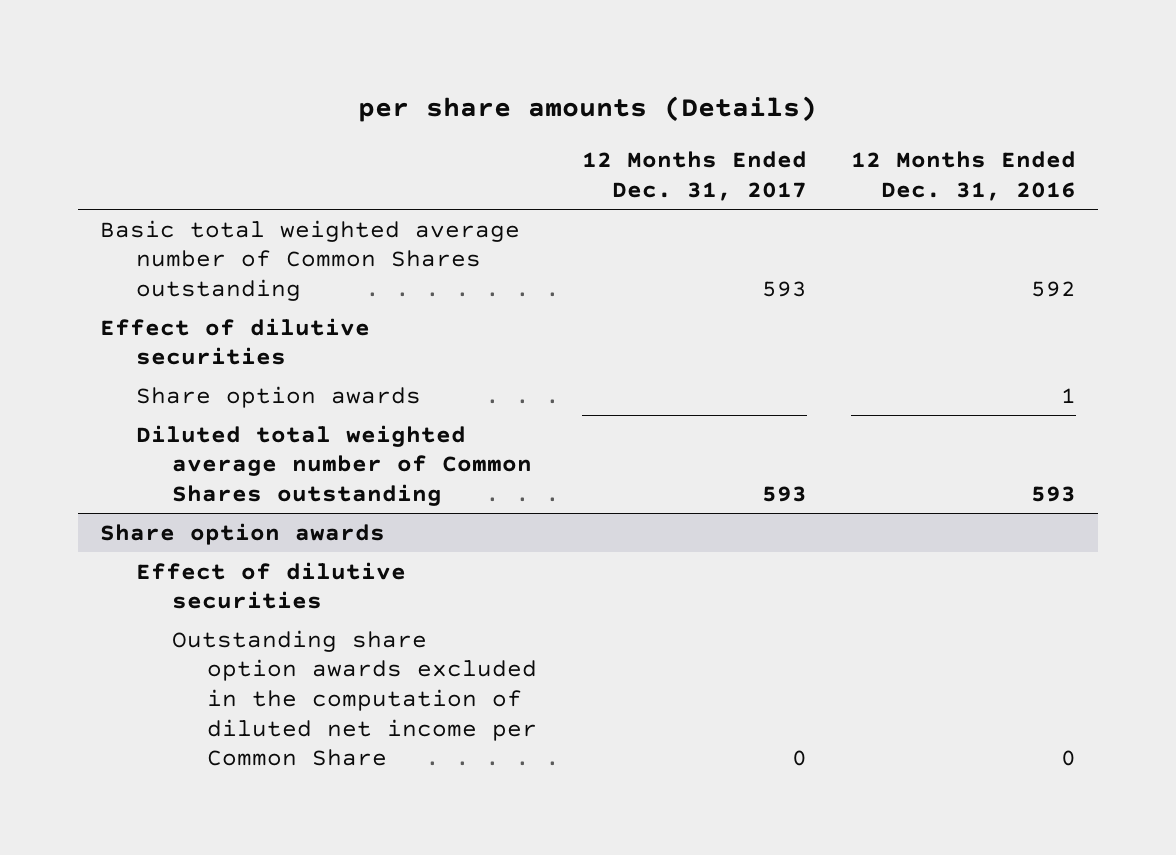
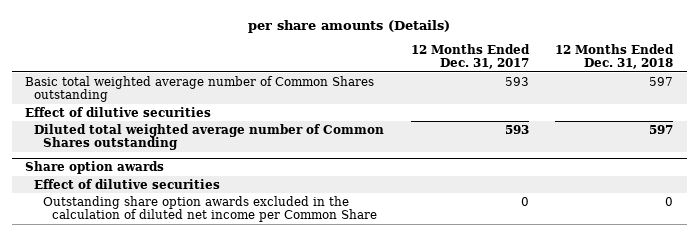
[851,151,1077,202] 12 Months Ended Dec. 31, 2016 -> none
none -> [555,43,675,70] 12 Months Ended Dec. 31, 2018
[135,385,421,408] Share option awards -> none
[171,629,538,767] Outstanding share option awards excluded in the computation of diluted net income per Common Share -> [42,195,377,223] Outstanding share option awards excluded in the calculation of diluted net income per Common Share

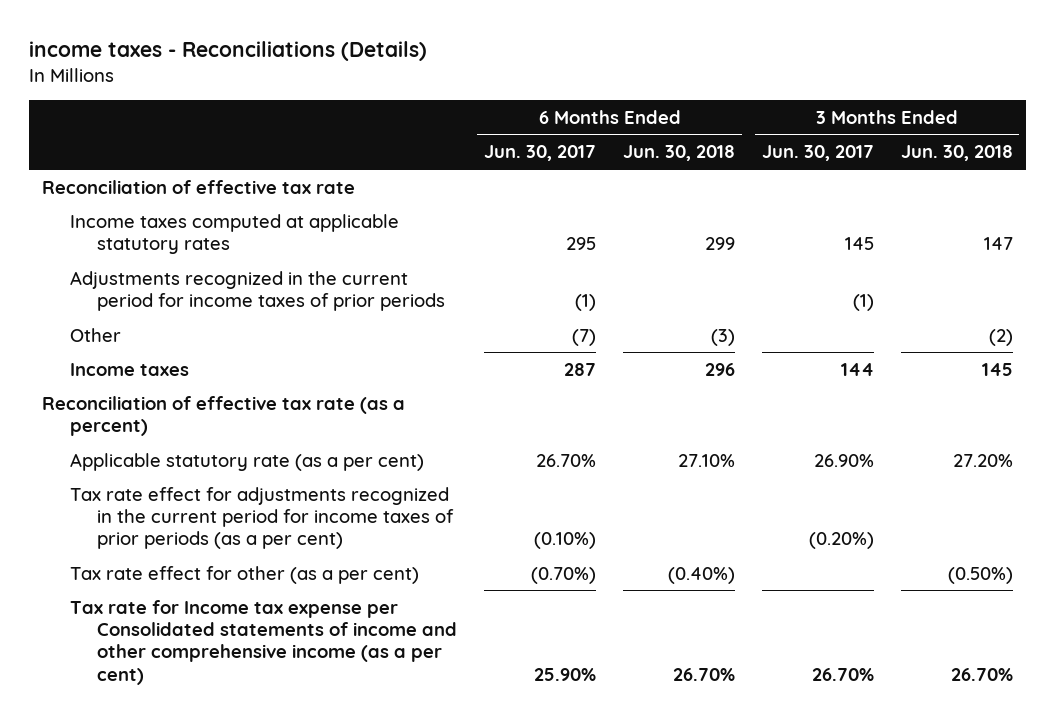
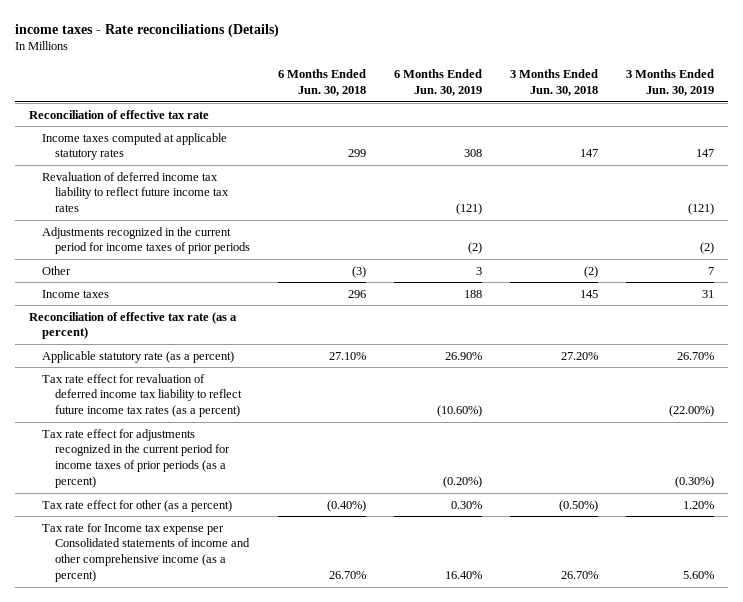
[28,41,427,62] income taxes - Reconciliations (Details) -> [14,23,279,37] income taxes - Rate reconciliations (Details)
[484,145,597,162] Jun. 30, 2017 -> none
[761,145,874,162] Jun. 30, 2017 -> none
none -> [393,69,482,97] 6 Months Ended Jun. 30, 2019
none -> [626,69,715,97] 3 Months Ended Jun. 30, 2019
none -> [41,171,229,213] Revaluation of deferred income tax liability to reflect future income tax rates
[69,452,424,471] Applicable statutory rate (as a per cent) -> [41,350,234,363] Applicable statutory rate (as a percent)
none -> [41,373,242,418] Tax rate effect for revaluation of deferred income tax liability to reflect future income tax rates (as a percent)
[69,486,455,550] Tax rate effect for adjustments recognized in the current period for income taxes of prior periods (as a per cent) -> [41,428,230,489] Tax rate effect for adjustments recognized in the current period for income taxes of prior periods (as a percent)
[69,565,419,584] Tax rate effect for other (as a per cent) -> [41,499,232,512] Tax rate effect for other (as a percent)
[69,599,458,685] Tax rate for Income tax expense per Consolidated statements of income and other comprehensive income (as a per cent) -> [41,522,250,583] Tax rate for Income tax expense per Consolidated statements of income and other comprehensive income (as a percent)

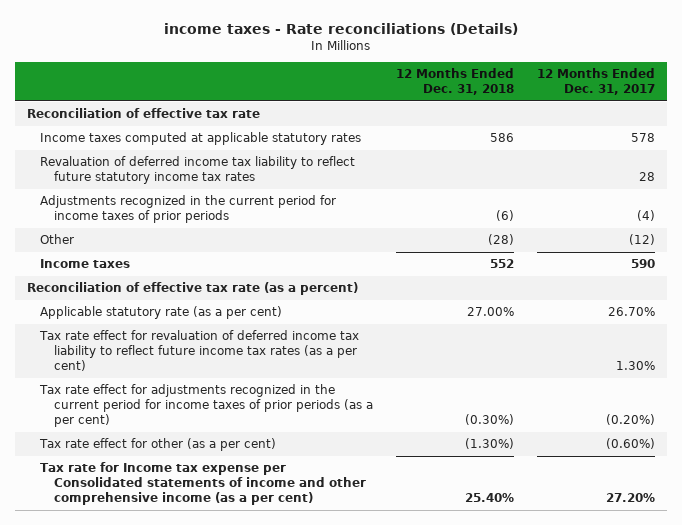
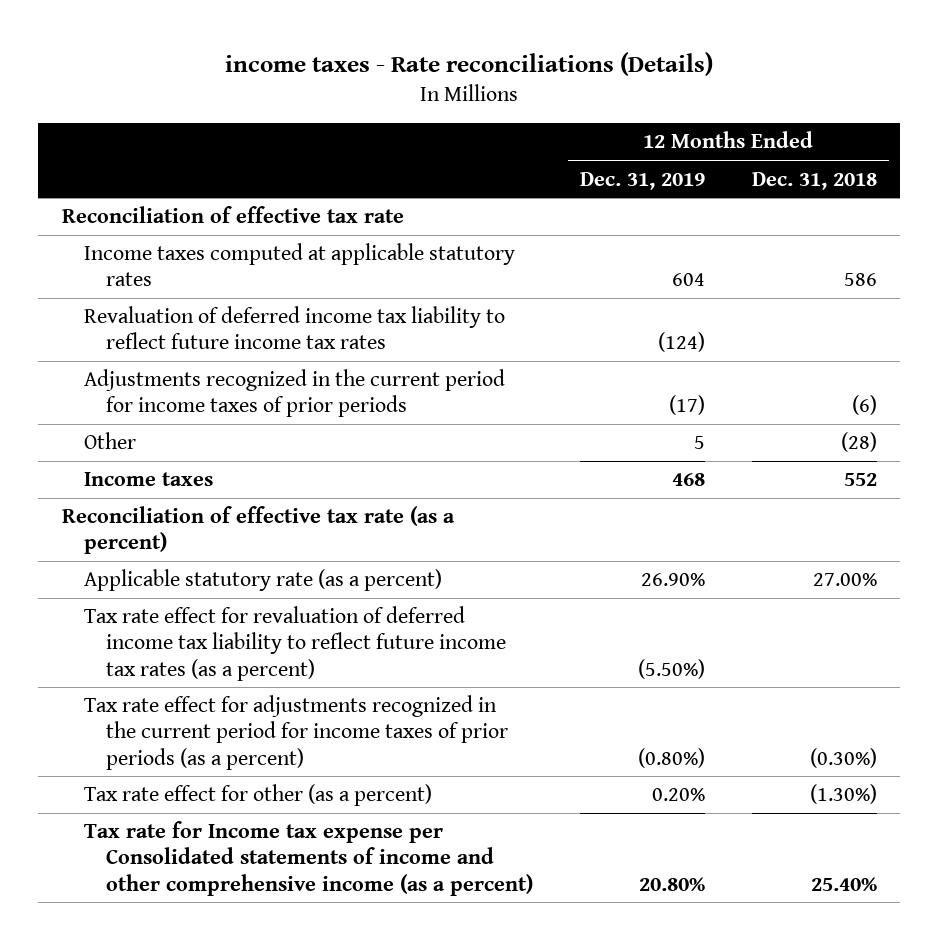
[537,68,656,96] 12 Months Ended Dec. 31, 2017 -> none
none -> [579,171,705,190] Dec. 31, 2019
[40,156,356,185] Revaluation of deferred income tax liability to reflect future statutory income tax rates -> [83,306,505,350] Revaluation of deferred income tax liability to reflect future income tax rates
[40,306,283,320] Applicable statutory rate (as a per cent) -> [83,569,442,592] Applicable statutory rate (as a percent)
[39,330,360,372] Tax rate effect for revaluation of deferred income tax liability to reflect future income tax rates (as a per cent) -> [83,606,506,681] Tax rate effect for revaluation of deferred income tax liability to reflect future income tax rates (as a percent)
[39,384,374,428] Tax rate effect for adjustments recognized in the current period for income taxes of prior periods (as a per cent) -> [83,695,508,770] Tax rate effect for adjustments recognized in the current period for income taxes of prior periods (as a percent)
[39,438,277,452] Tax rate effect for other (as a per cent) -> [83,784,432,807] Tax rate effect for other (as a percent)
[40,462,367,506] Tax rate for Income tax expense per Consolidated statements of income and other comprehensive income (as a per cent) -> [83,821,533,896] Tax rate for Income tax expense per Consolidated statements of income and other comprehensive income (as a percent)

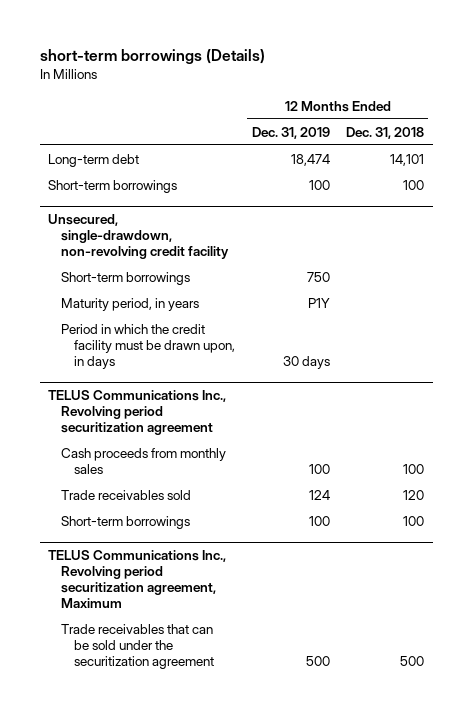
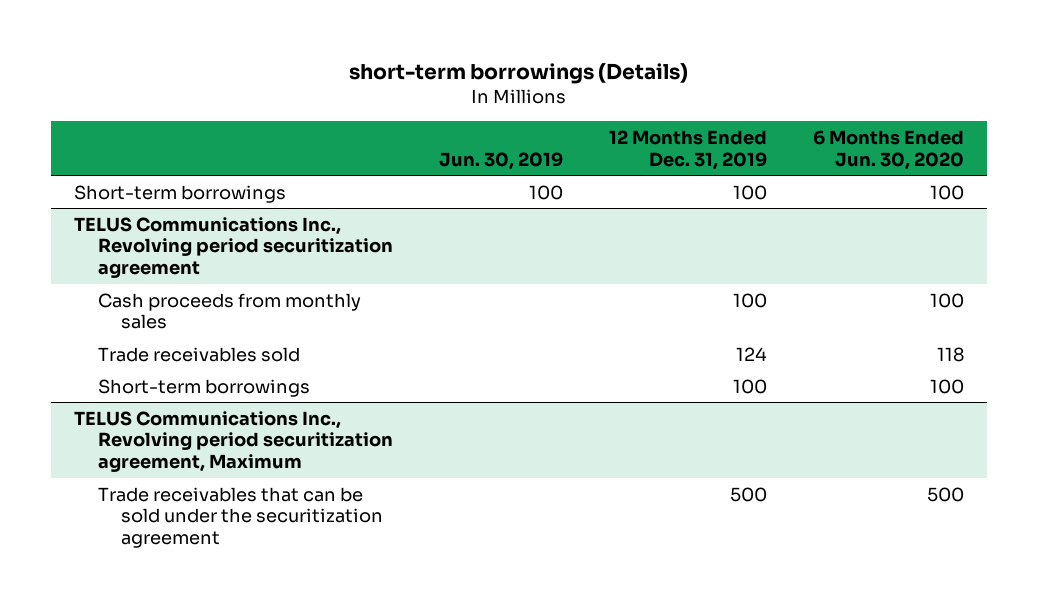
[346,126,425,139] Dec. 31, 2018 -> none
none -> [438,151,563,170] Jun. 30, 2019
none -> [812,130,964,170] 6 Months Ended Jun. 30, 2020
[48,153,140,167] Long-term debt -> none
[48,213,229,260] Unsecured, single-drawdown, non-revolving credit facility -> none
[60,271,190,285] Short-term borrowings -> none
[60,297,199,311] Maturity period, in years -> none
[60,323,235,370] Period in which the credit facility must be drawn upon, in days -> none

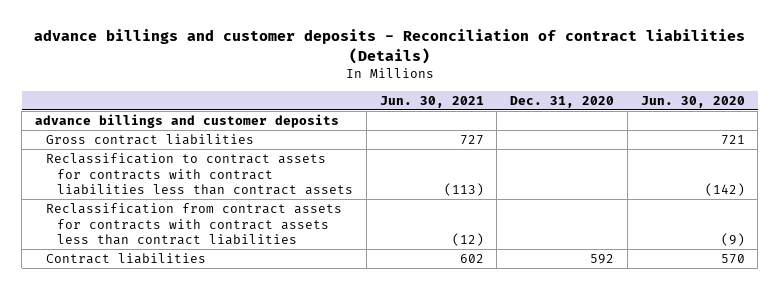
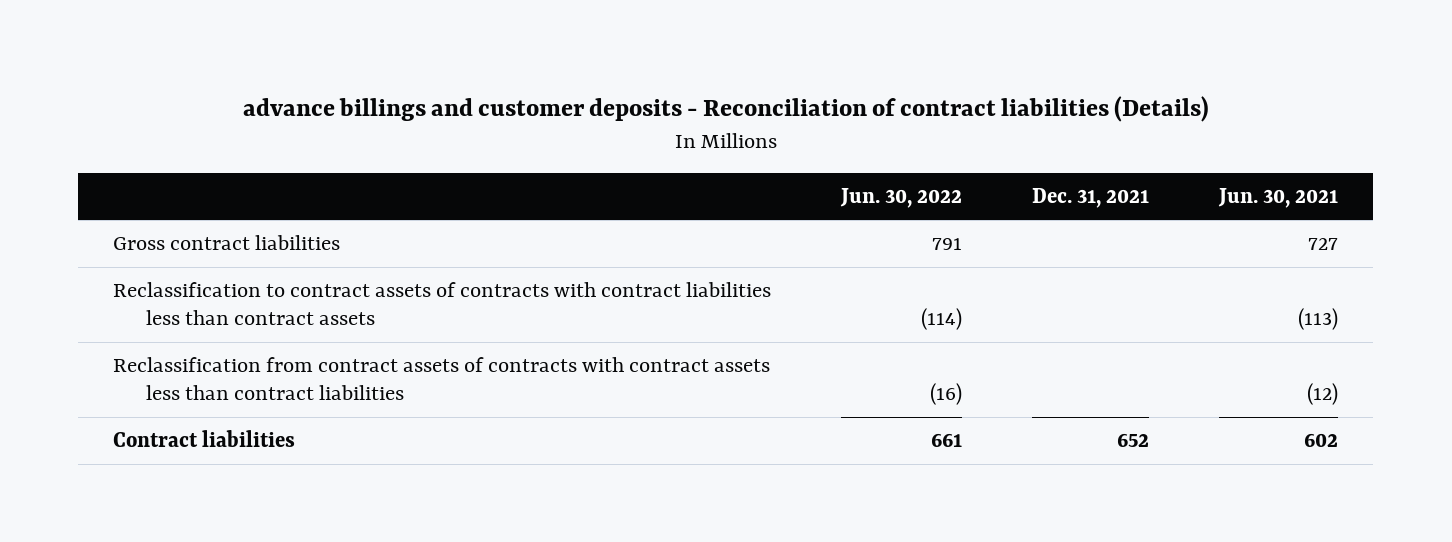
[510,95,615,108] Dec. 31, 2020 -> none
[640,95,745,108] Jun. 30, 2020 -> none
none -> [840,187,963,208] Jun. 30, 2022
none -> [1032,187,1150,208] Dec. 31, 2021
[34,114,339,129] advance billings and customer deposits -> none
[45,153,354,196] Reclassification to contract assets for contracts with contract liabilities less than contract assets -> [113,282,772,326] Reclassification to contract assets of contracts with contract liabilities less than contract assets
[45,203,342,246] Reclassification from contract assets for contracts with contract assets less than contract liabilities -> [113,357,771,401] Reclassification from contract assets of contracts with contract assets less than contract liabilities

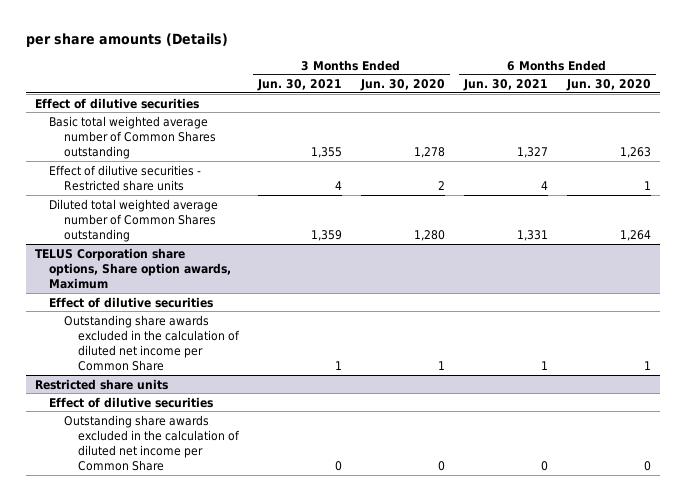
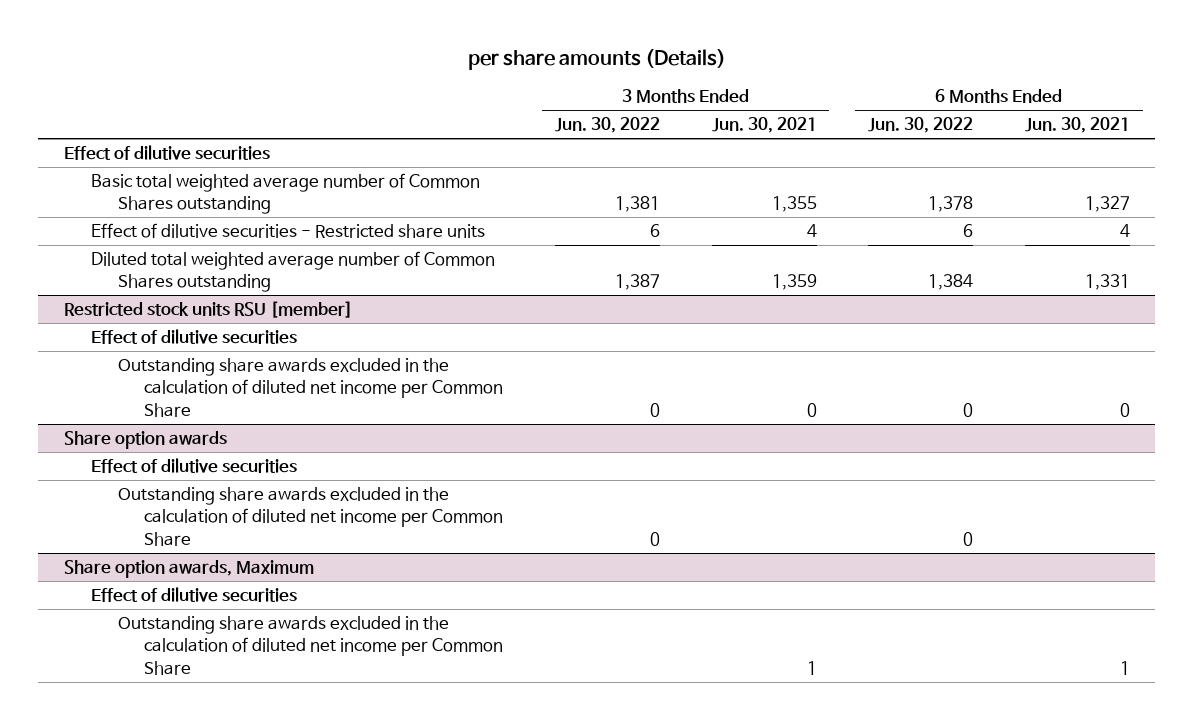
[359,79,445,92] Jun. 30, 2020 -> none
[565,79,651,92] Jun. 30, 2020 -> none
none -> [554,117,660,134] Jun. 30, 2022
none -> [868,117,974,134] Jun. 30, 2022
[35,247,232,289] TELUS Corporation share options, Share option awards, Maximum -> none
[49,296,214,308] Effect of dilutive securities -> none
[63,314,240,372] Outstanding share awards excluded in the calculation of diluted net income per Common Share -> none
[35,378,169,390] Restricted share units -> none
none -> [63,301,353,319] Restricted stock units RSU [member]
none -> [63,431,227,450] Share option awards
none -> [90,458,297,474] Effect of dilutive securities
none -> [117,487,504,546] Outstanding share awards excluded in the calculation of diluted net income per Common Share
none -> [63,560,314,579] Share option awards, Maximum
none -> [90,587,297,603] Effect of dilutive securities
none -> [117,616,504,675] Outstanding share awards excluded in the calculation of diluted net income per Common Share

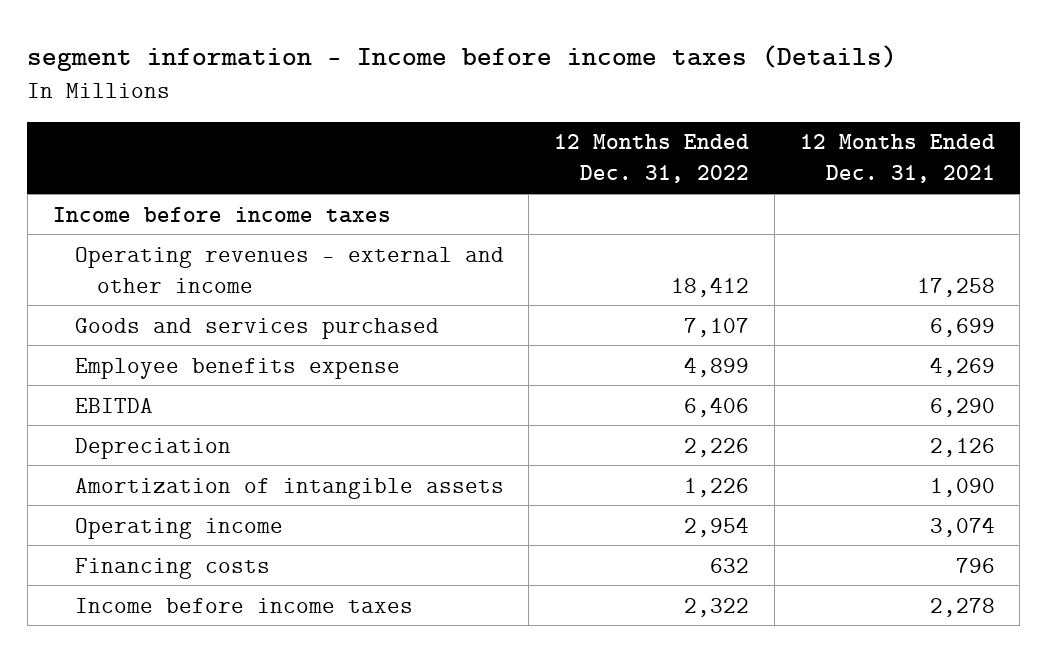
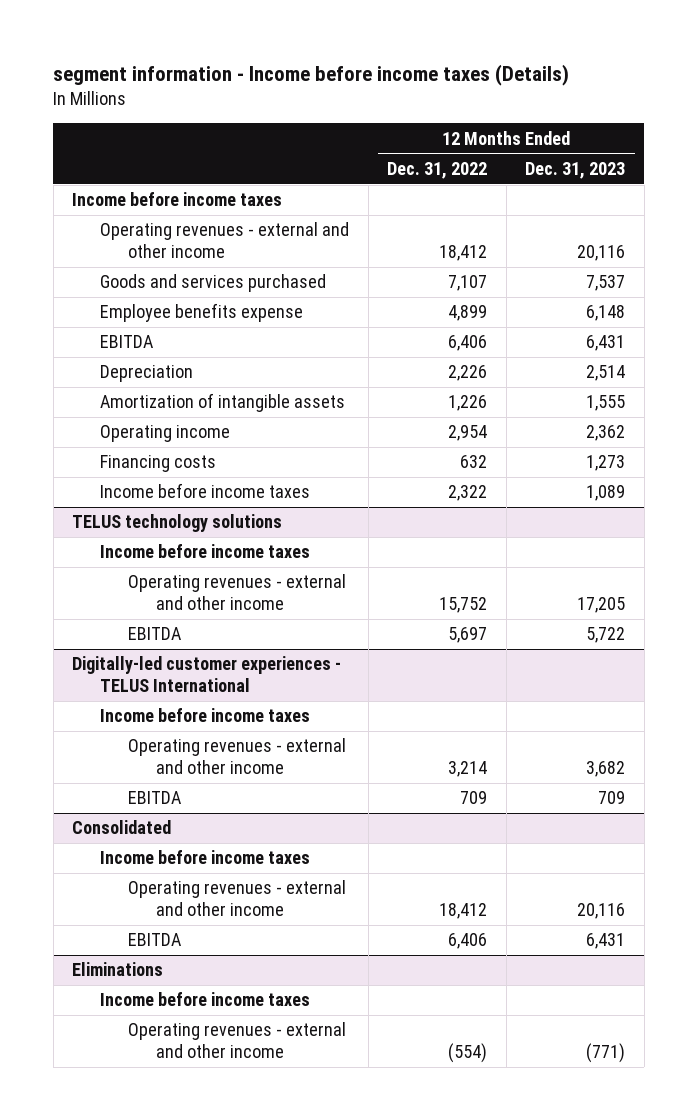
[799,134,995,184] 12 Months Ended Dec. 31, 2021 -> none
none -> [525,161,626,179] Dec. 31, 2023
none -> [72,514,283,533] TELUS technology solutions
none -> [100,544,311,559] Income before income taxes
none -> [128,574,347,610] Operating revenues - external and other income
none -> [128,627,183,641] EBITDA
none -> [72,656,342,692] Digitally-led customer experiences - TELUS International
none -> [100,708,311,723] Income before income taxes
none -> [128,738,347,774] Operating revenues - external and other income
none -> [128,791,183,805] EBITDA
none -> [72,820,172,835] Consolidated
none -> [100,850,311,865] Income before income taxes
none -> [128,880,347,916] Operating revenues - external and other income
none -> [128,933,183,947] EBITDA
none -> [72,962,164,977] Eliminations
none -> [100,992,311,1007] Income before income taxes
none -> [128,1022,347,1058] Operating revenues - external and other income

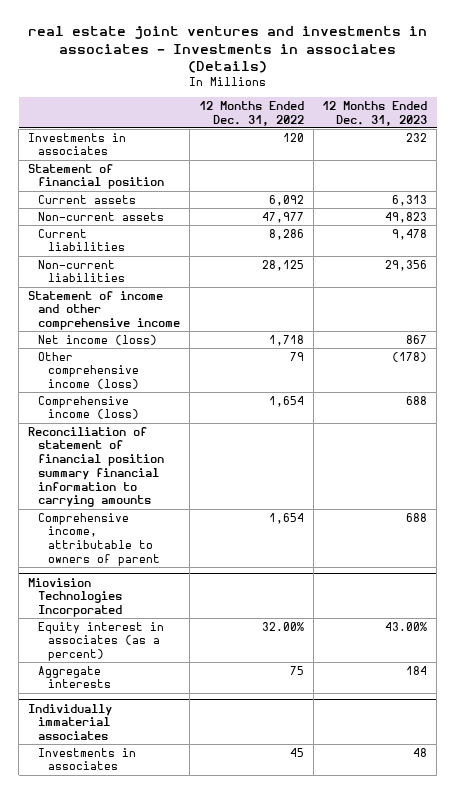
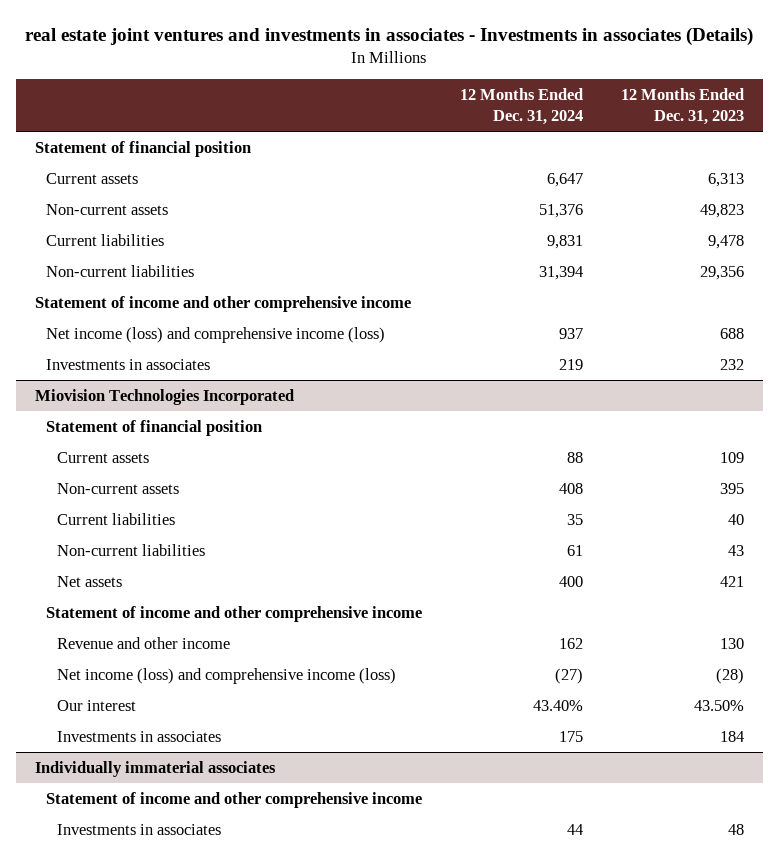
[198,101,304,126] 12 Months Ended Dec. 31, 2022 -> none
none -> [459,88,583,126] 12 Months Ended Dec. 31, 2024
[38,334,158,345] Net income (loss) -> none
[38,351,139,390] Other comprehensive income (loss) -> none
[28,426,165,508] Reconciliation of statement of financial position summary financial information to carrying amounts -> none
[38,512,160,566] Comprehensive income, attributable to owners of parent -> none
[38,395,139,420] Comprehensive income (loss) -> [46,326,386,343] Net income (loss) and comprehensive income (loss)
[28,132,127,156] Investments in associates -> [46,358,211,370] Investments in associates
[38,621,165,662] Equity interest in associates (as a percent) -> none
none -> [46,419,263,436] Statement of financial position
none -> [57,451,150,463] Current assets
none -> [57,482,180,494] Non-current assets
none -> [57,512,176,525] Current liabilities
none -> [57,543,206,556] Non-current liabilities
none -> [57,575,123,587] Net assets
none -> [46,605,423,622] Statement of income and other comprehensive income
none -> [57,636,231,649] Revenue and other income
none -> [57,667,397,684] Net income (loss) and comprehensive income (loss)
none -> [57,699,137,711] Our interest
[38,665,111,689] Aggregate interests -> [57,730,222,742] Investments in associates
none -> [46,791,423,808] Statement of income and other comprehensive income

